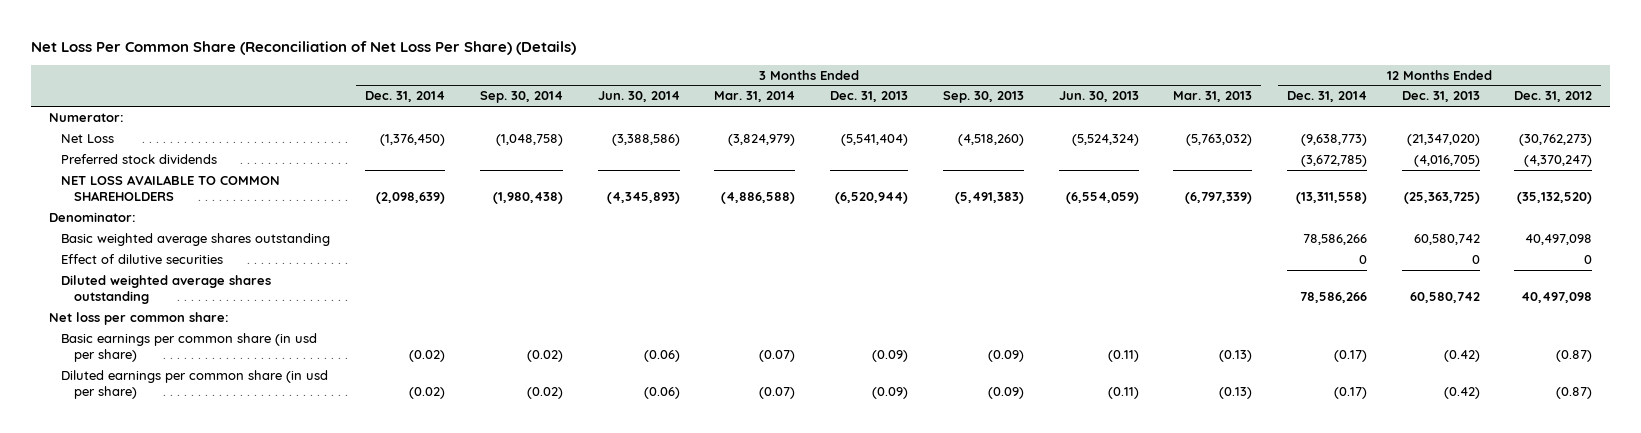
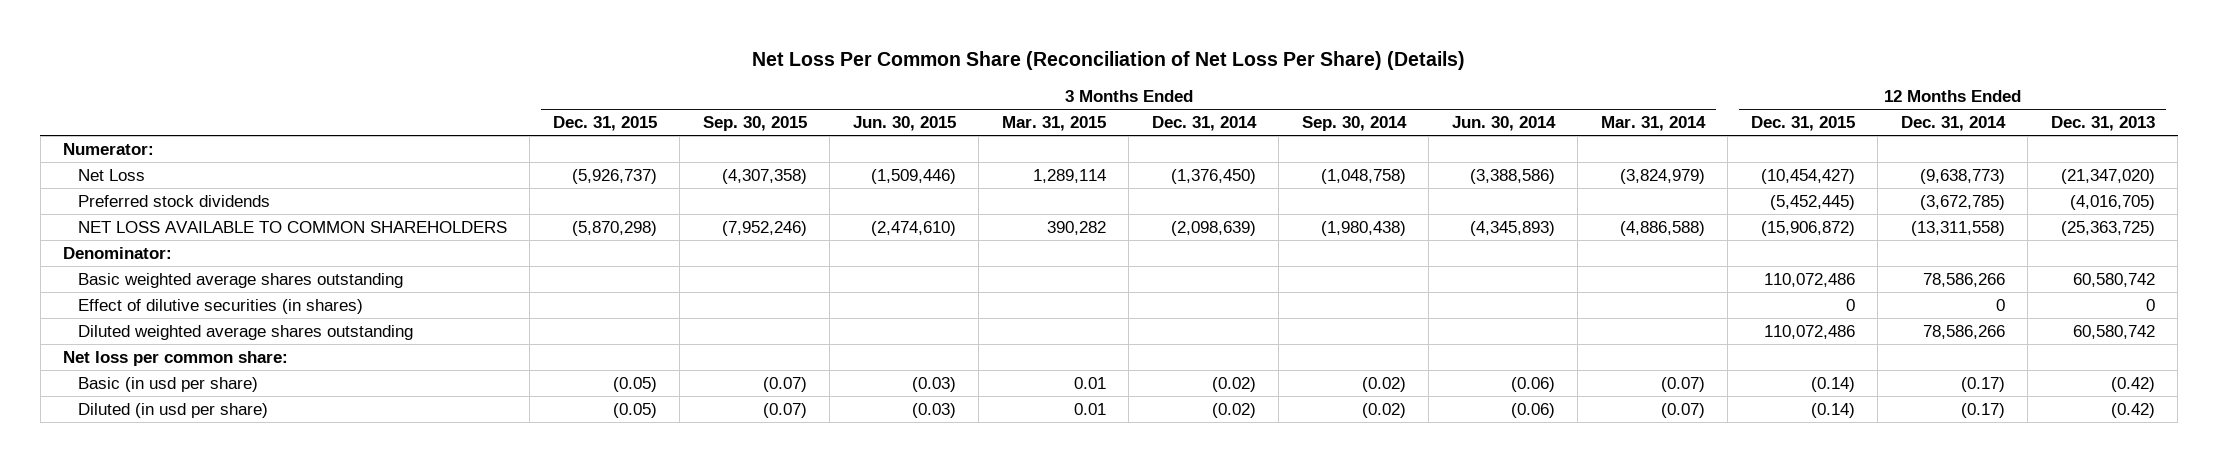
[830,91,909,103] Dec. 31, 2013 -> none
[942,91,1024,104] Sep. 30, 2013 -> none
[1058,91,1139,103] Jun. 30, 2013 -> none
[1173,91,1253,103] Mar. 31, 2013 -> none
[1514,91,1593,103] Dec. 31, 2012 -> none
none -> [552,116,657,132] Dec. 31, 2015
none -> [702,116,807,132] Sep. 30, 2015
none -> [852,116,956,132] Jun. 30, 2015
none -> [1001,116,1106,132] Mar. 31, 2015
none -> [1750,116,1855,132] Dec. 31, 2015
[61,254,224,265] Effect of dilutive securities -> [77,298,363,314] Effect of dilutive securities (in shares)
[61,333,318,363] Basic earnings per common share (in usd per share) -> [77,376,258,392] Basic (in usd per share)
[61,370,329,400] Diluted earnings per common share (in usd per share) -> [77,402,268,418] Diluted (in usd per share)

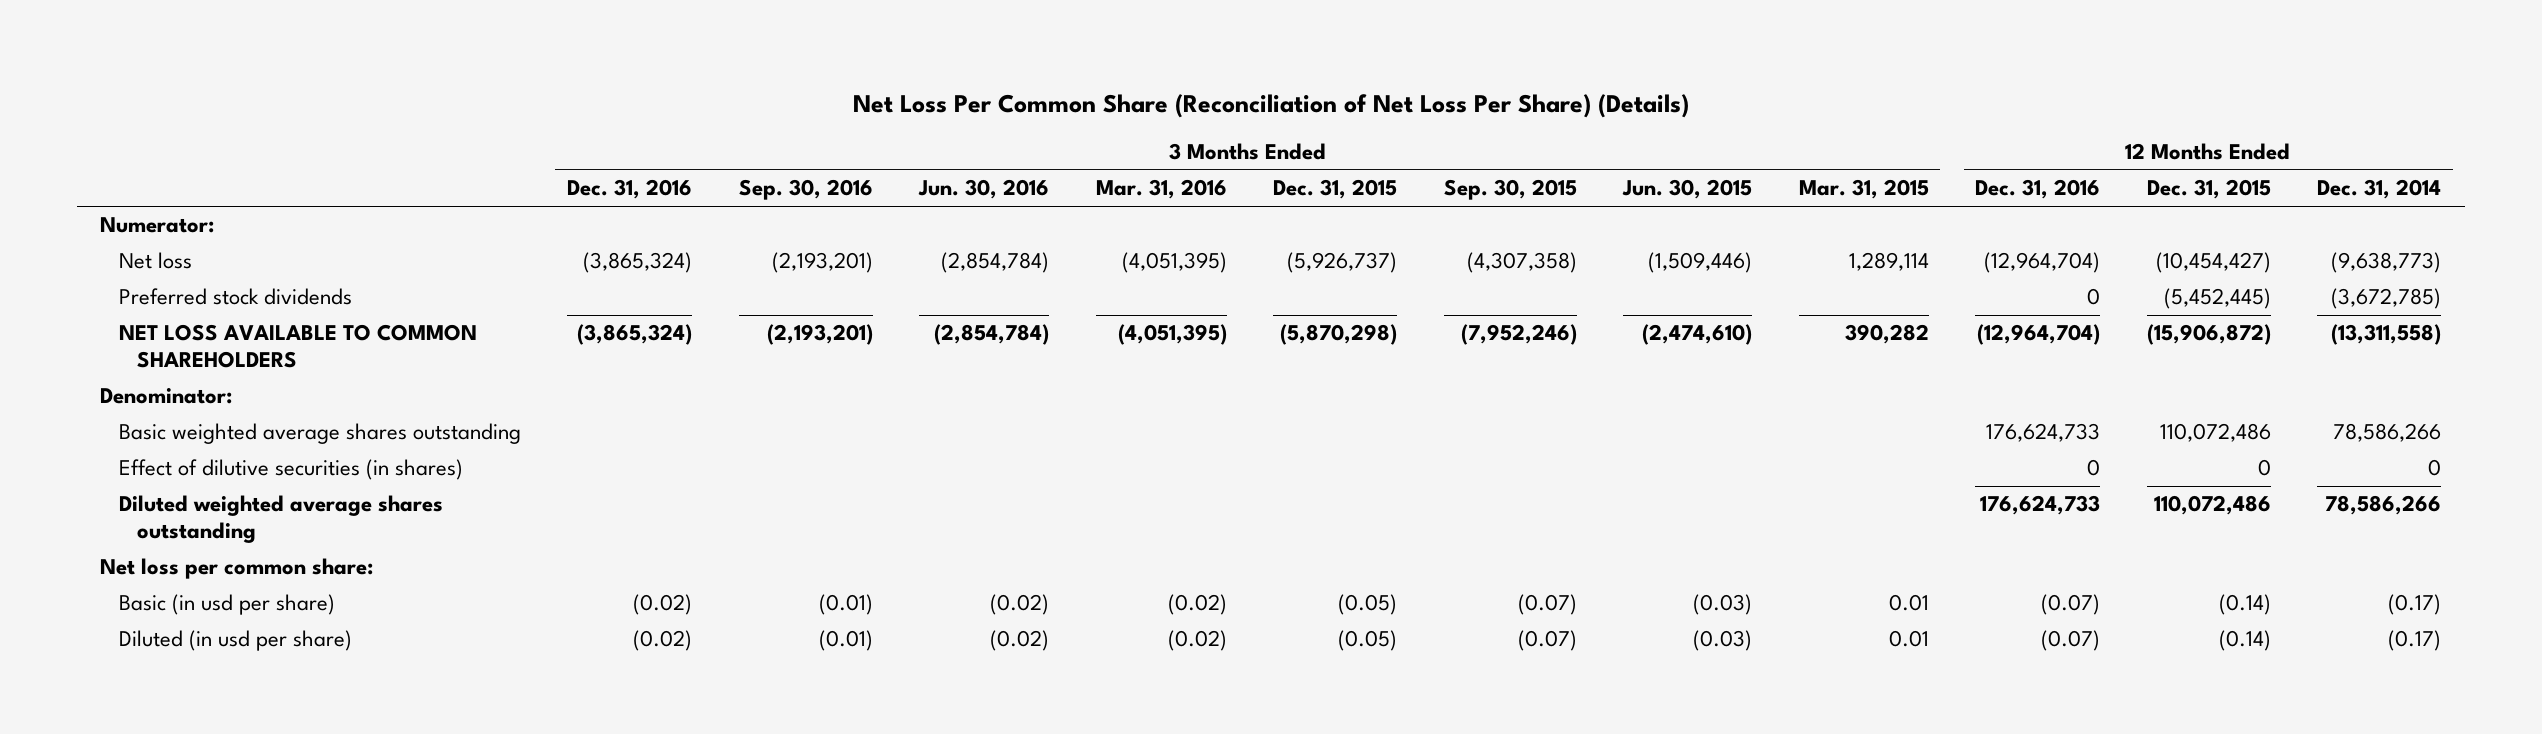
[1151,116,1257,132] Dec. 31, 2014 -> none
[1301,116,1407,132] Sep. 30, 2014 -> none
[1451,116,1556,132] Jun. 30, 2014 -> none
[1600,116,1706,132] Mar. 31, 2014 -> none
[2050,116,2155,132] Dec. 31, 2013 -> none
none -> [567,179,693,200] Dec. 31, 2016
none -> [738,179,873,201] Sep. 30, 2016
none -> [918,179,1050,200] Jun. 30, 2016
none -> [1095,179,1227,200] Mar. 31, 2016
none -> [1975,179,2101,200] Dec. 31, 2016
[77,168,145,181] Net Loss -> [118,252,192,270] Net loss

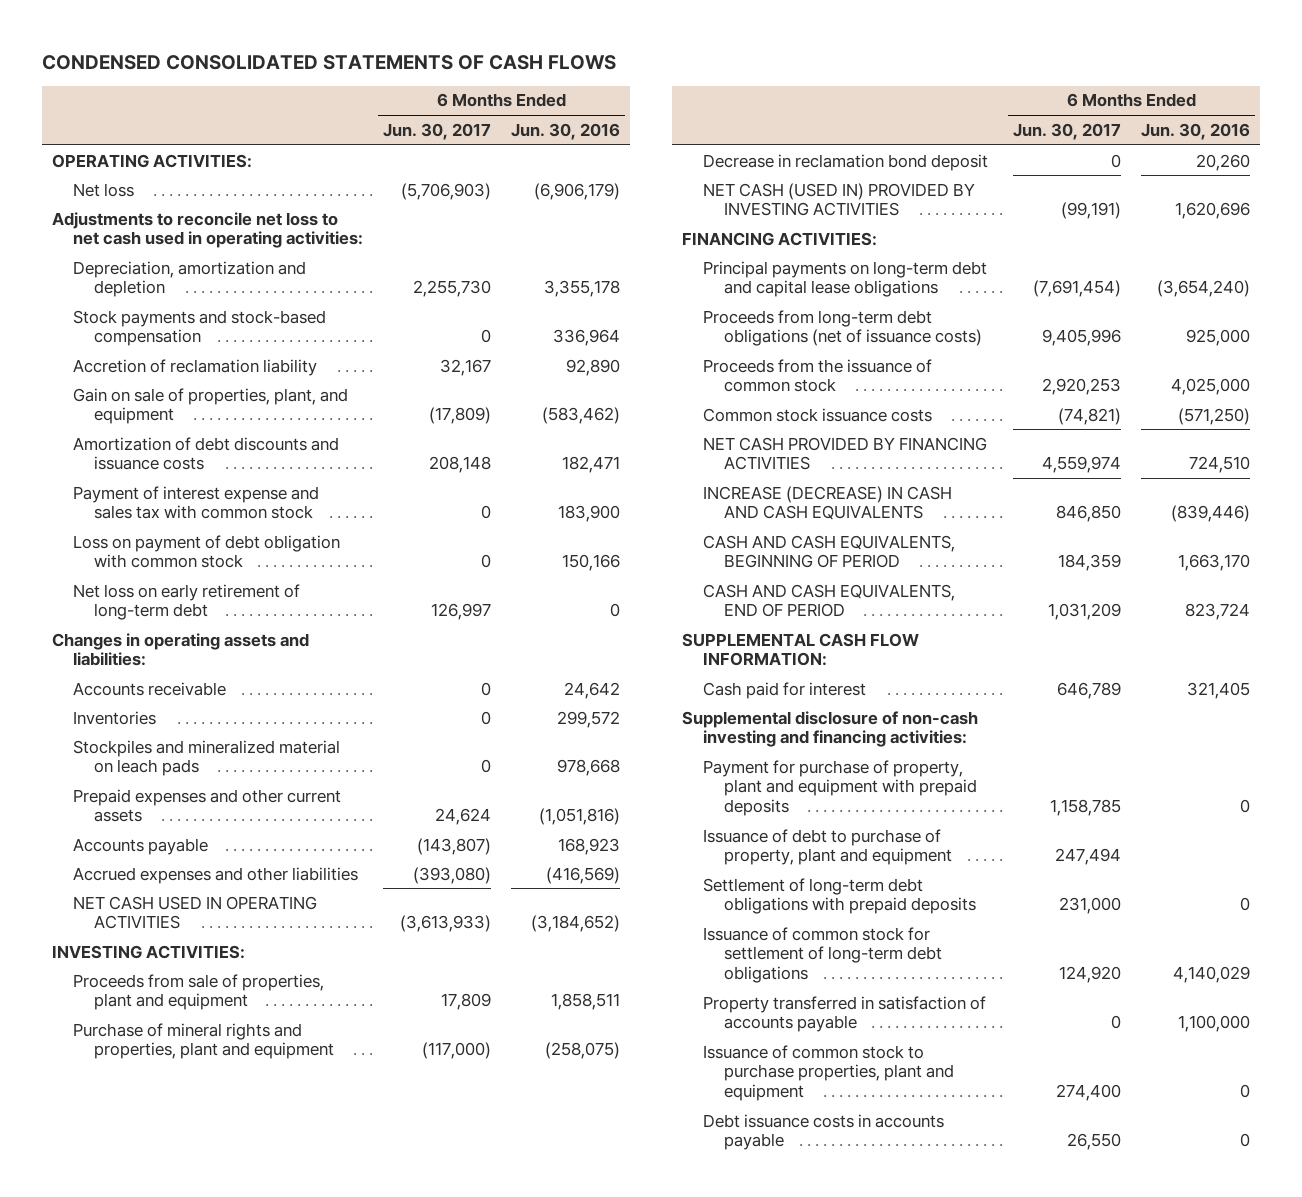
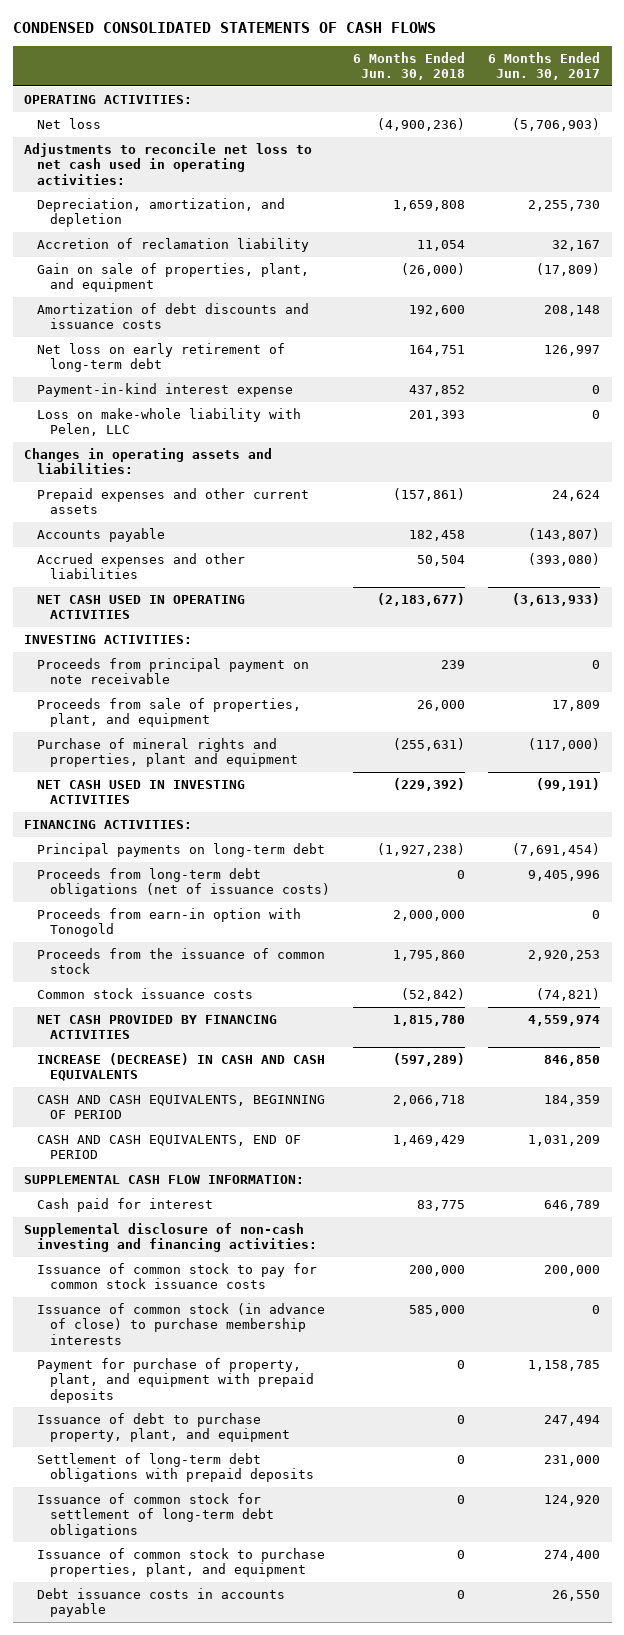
[510,122,620,140] Jun. 30, 2016 -> none
none -> [352,52,465,81] 6 Months Ended Jun. 30, 2018
[73,309,327,347] Stock payments and stock-based compensation -> none
[73,260,307,298] Depreciation, amortization and depletion -> [36,198,285,228] Depreciation, amortization, and depletion
[73,485,320,520] Payment of interest expense and sales tax with common stock -> none
[73,534,341,569] Loss on payment of debt obligation with common stock -> none
none -> [36,383,293,398] Payment-in-kind interest expense
none -> [36,408,301,437] Loss on make-whole liability with Pelen, LLC
[73,681,227,696] Accounts receivable -> none
[73,710,157,725] Inventories -> none
[73,739,341,777] Stockpiles and mineralized material on leach pads -> none
none -> [36,658,309,685] Proceeds from principal payment on note receivable
[73,973,325,1011] Proceeds from sale of properties, plant and equipment -> [36,698,301,728] Proceeds from sale of properties, plant, and equipment
[703,153,989,171] Decrease in reclamation bond deposit -> none
[703,182,976,217] NET CASH (USED IN) PROVIDED BY INVESTING ACTIVITIES -> [36,780,245,805] NET CASH USED IN INVESTING ACTIVITIES
[703,260,988,298] Principal payments on long-term debt and capital lease obligations -> [36,843,325,858] Principal payments on long-term debt
none -> [36,908,301,938] Proceeds from earn-in option with Tonogold
none -> [36,1263,317,1290] Issuance of common stock to pay for common stock issuance costs
none -> [36,1303,325,1345] Issuance of common stock (in advance of close) to purchase membership interests
[703,759,977,817] Payment for purchase of property, plant and equipment with prepaid deposits -> [36,1358,314,1403] Payment for purchase of property, plant, and equipment with prepaid deposits
[703,828,952,866] Issuance of debt to purchase of property, plant and equipment -> [36,1413,290,1443] Issuance of debt to purchase property, plant, and equipment
[703,995,987,1033] Property transferred in satisfaction of accounts payable -> none
[703,1044,954,1102] Issuance of common stock to purchase properties, plant and equipment -> [36,1548,325,1578] Issuance of common stock to purchase properties, plant, and equipment

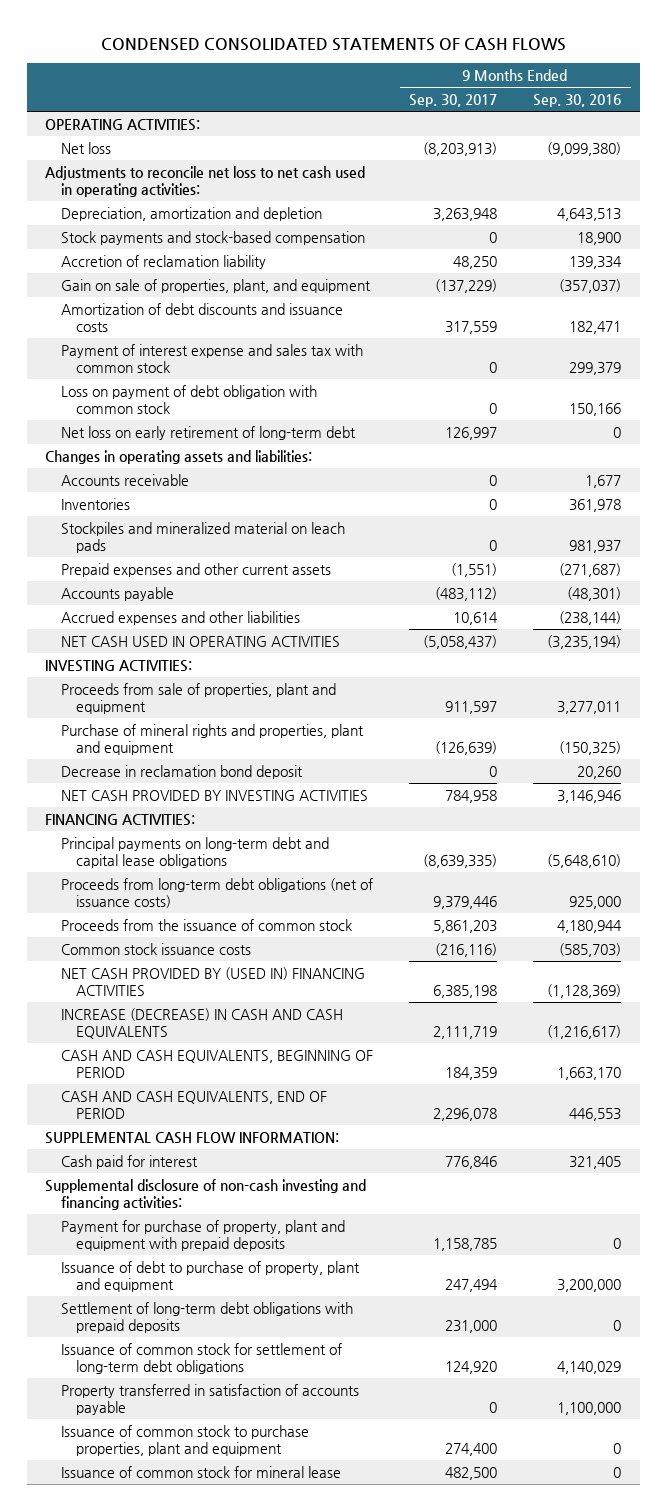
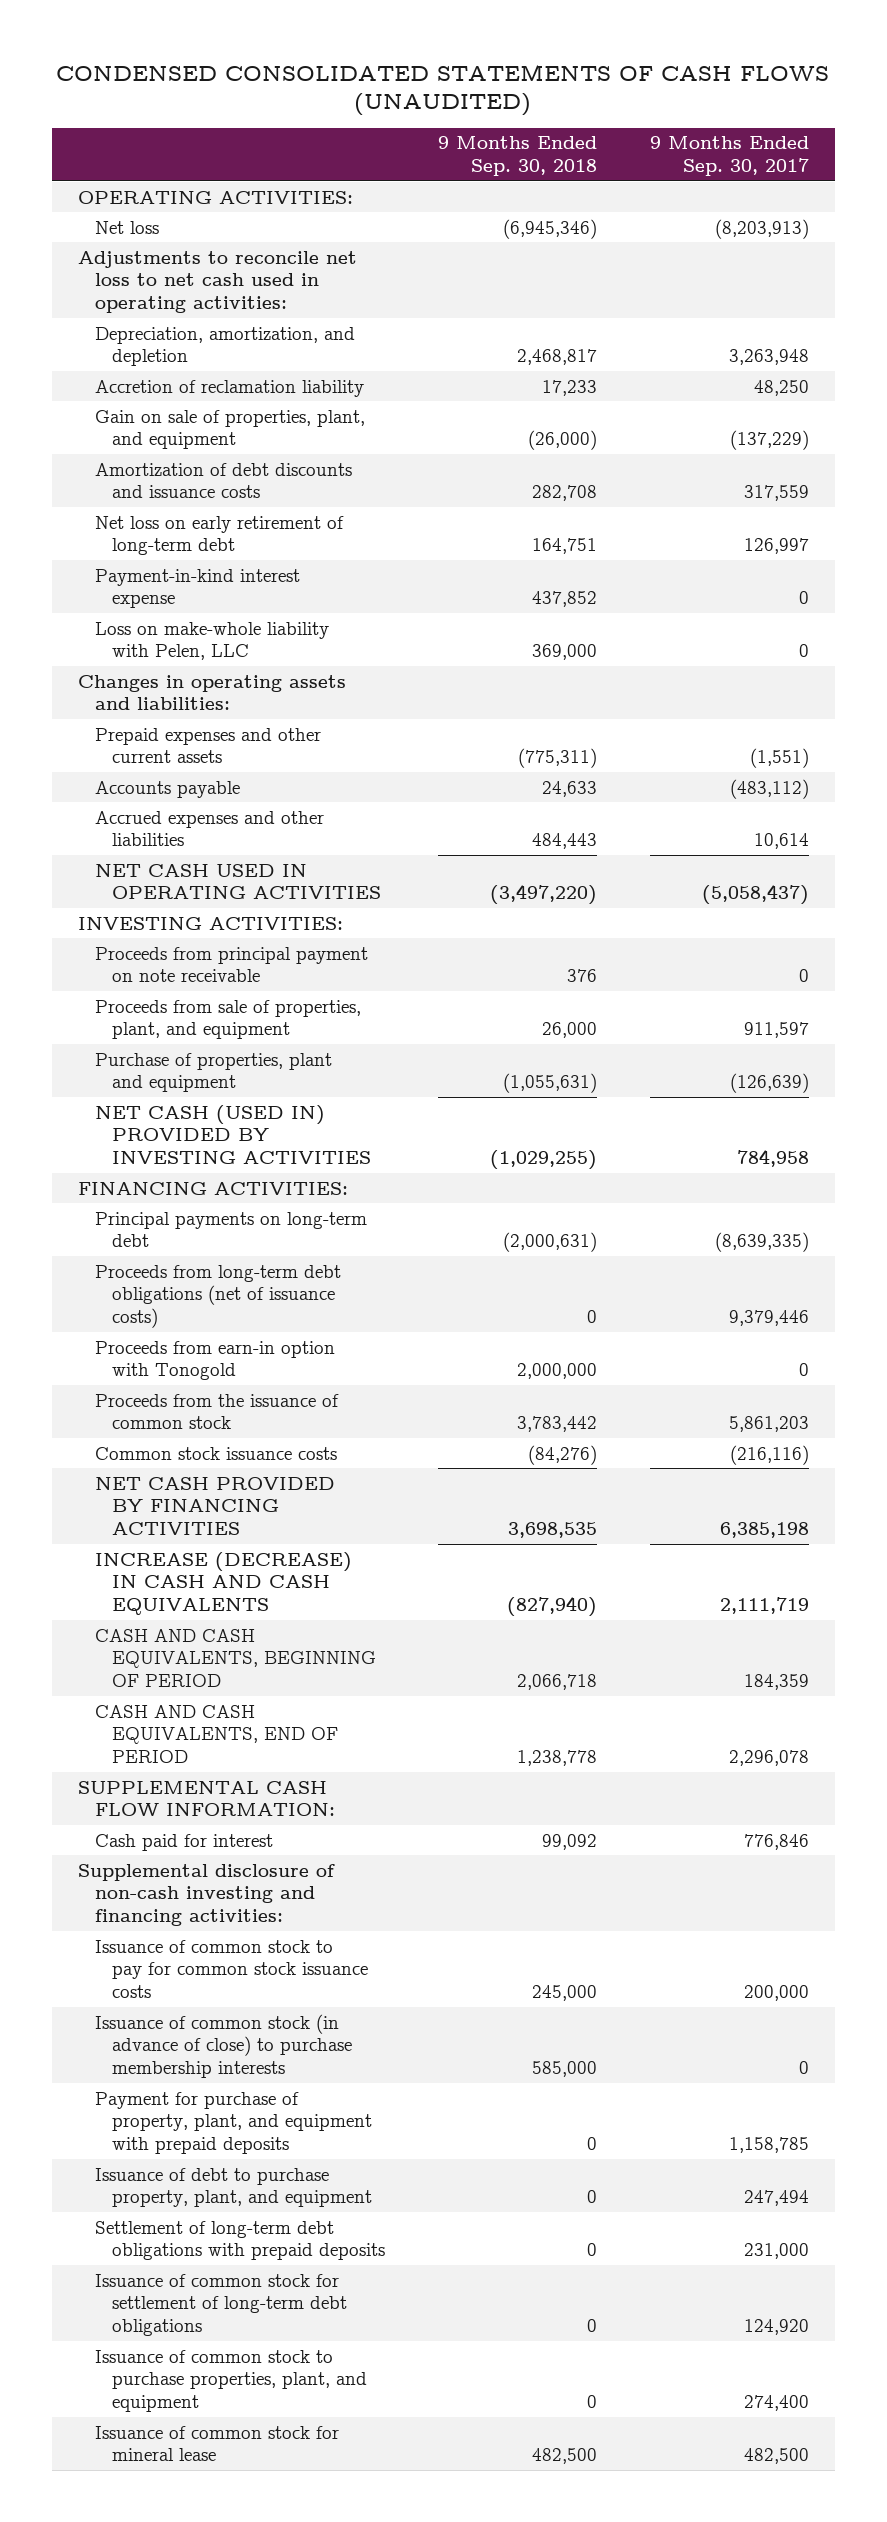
[101,37,567,51] CONDENSED CONSOLIDATED STATEMENTS OF CASH FLOWS -> [56,63,830,117] CONDENSED CONSOLIDATED STATEMENTS OF CASH FLOWS (UNAUDITED)
[533,94,622,108] Sep. 30, 2016 -> none
none -> [437,136,597,177] 9 Months Ended Sep. 30, 2018
[60,231,365,246] Stock payments and stock-based compensation -> none
[60,207,322,222] Depreciation, amortization and depletion -> [95,326,356,367] Depreciation, amortization, and depletion
[60,344,363,373] Payment of interest expense and sales tax with common stock -> none
[60,385,317,414] Loss on payment of debt obligation with common stock -> none
none -> [95,568,301,609] Payment-in-kind interest expense
none -> [95,621,330,661] Loss on make-whole liability with Pelen, LLC
[60,474,189,487] Accounts receivable -> none
[60,498,130,511] Inventories -> none
[60,522,345,553] Stockpiles and mineralized material on leach pads -> none
[60,765,303,780] Decrease in reclamation bond deposit -> none
none -> [95,946,369,983] Proceeds from principal payment on note receivable
[60,683,336,714] Proceeds from sale of properties, plant and equipment -> [95,999,362,1040] Proceeds from sale of properties, plant, and equipment
[60,724,364,755] Purchase of mineral rights and properties, plant and equipment -> [95,1052,333,1093] Purchase of properties, plant and equipment
[60,790,368,802] NET CASH PROVIDED BY INVESTING ACTIVITIES -> [95,1104,372,1164] NET CASH (USED IN) PROVIDED BY INVESTING ACTIVITIES
[60,837,329,868] Principal payments on long-term debt and capital lease obligations -> [95,1211,368,1248] Principal payments on long-term debt
none -> [95,1340,336,1381] Proceeds from earn-in option with Tonogold
[60,967,365,996] NET CASH PROVIDED BY (USED IN) FINANCING ACTIVITIES -> [95,1476,336,1535] NET CASH PROVIDED BY FINANCING ACTIVITIES
none -> [95,1939,369,1998] Issuance of common stock to pay for common stock issuance costs
none -> [95,2013,353,2078] Issuance of common stock (in advance of close) to purchase membership interests
[60,1220,345,1251] Payment for purchase of property, plant and equipment with prepaid deposits -> [95,2091,373,2154] Payment for purchase of property, plant, and equipment with prepaid deposits
[60,1261,360,1292] Issuance of debt to purchase of property, plant and equipment -> [95,2167,373,2208] Issuance of debt to purchase property, plant, and equipment
[60,1384,359,1415] Property transferred in satisfaction of accounts payable -> none
[60,1425,309,1456] Issuance of common stock to purchase properties, plant and equipment -> [95,2349,368,2412] Issuance of common stock to purchase properties, plant, and equipment

